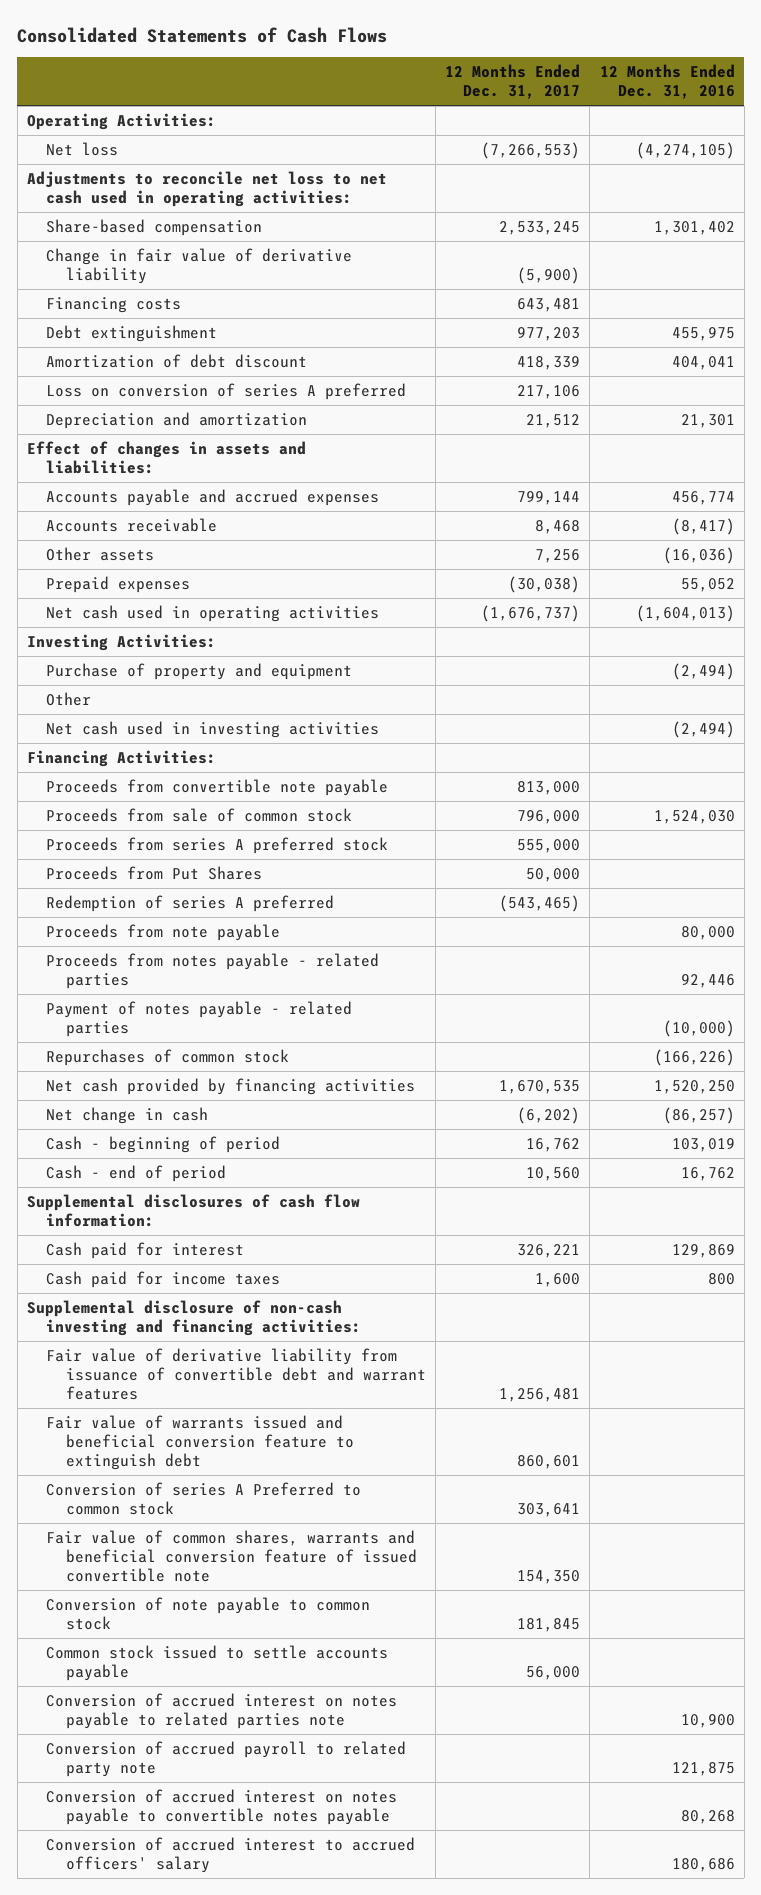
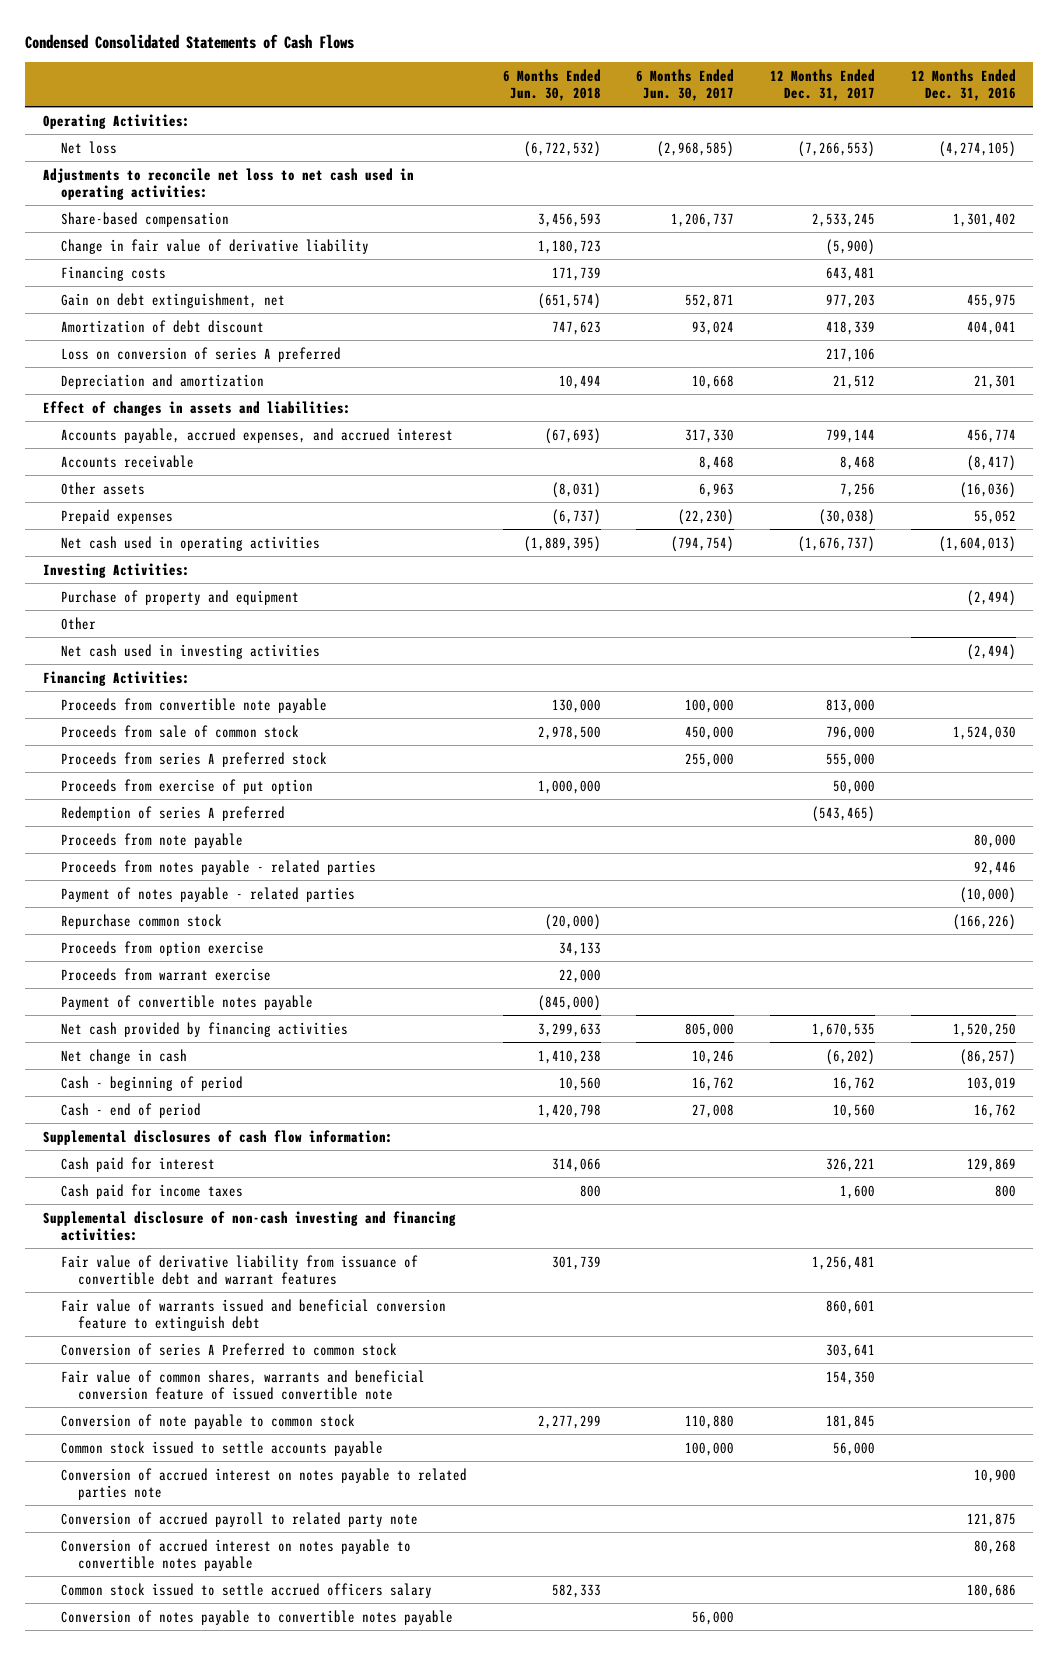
[17,26,388,43] Consolidated Statements of Cash Flows -> [25,33,355,49] Condensed Consolidated Statements of Cash Flows
none -> [502,68,601,101] 6 Months Ended Jun. 30, 2018
none -> [636,68,735,101] 6 Months Ended Jun. 30, 2017
[46,324,218,342] Debt extinguishment -> [60,292,285,308] Gain on debt extinguishment, net
[46,488,380,506] Accounts payable and accrued expenses -> [60,427,453,443] Accounts payable, accrued expenses, and accrued interest
[46,865,263,880] Proceeds from Put Shares -> none
none -> [60,778,313,794] Proceeds from exercise of put option
[46,1048,290,1066] Repurchases of common stock -> [60,913,222,929] Repurchase common stock
none -> [60,940,264,956] Proceeds from option exercise
none -> [60,967,271,981] Proceeds from warrant exercise
none -> [60,994,313,1010] Payment of convertible notes payable
[46,1836,416,1874] Conversion of accrued interest to accrued officers' salary -> [60,1582,432,1598] Common stock issued to settle accrued officers salary
none -> [60,1609,453,1625] Conversion of notes payable to convertible notes payable

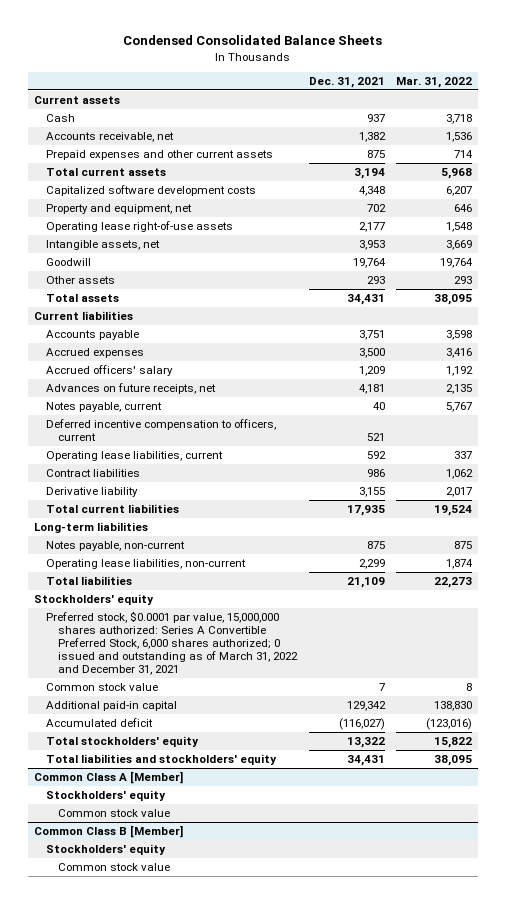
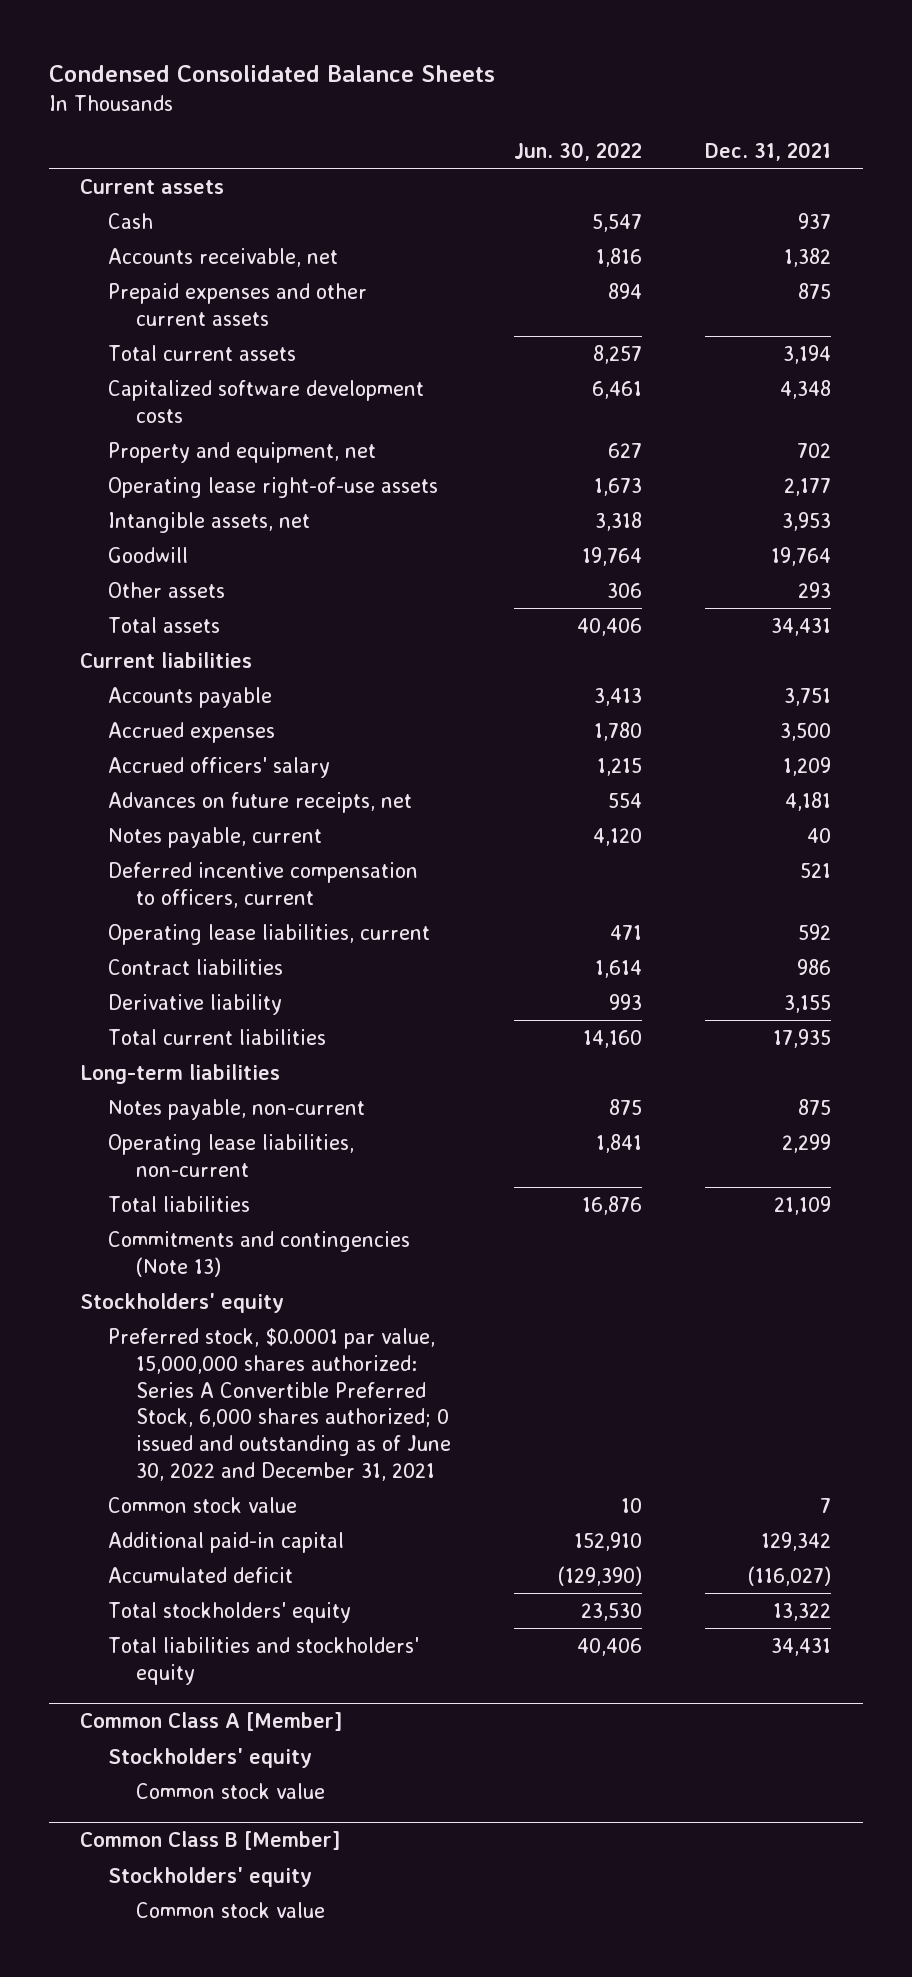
[396,76,473,88] Mar. 31, 2022 -> none
none -> [514,141,643,161] Jun. 30, 2022
none -> [108,1231,411,1277] Commitments and contingencies (Note 13)
[46,610,299,676] Preferred stock, $0.0001 par value, 15,000,000 shares authorized: Series A Convertible Preferred Stock, 6,000 shares authorized; 0 issued and outstanding as of March 31, 2022 and December 31, 2021 -> [108,1328,452,1481] Preferred stock, $0.0001 par value, 15,000,000 shares authorized: Series A Convertible Preferred Stock, 6,000 shares authorized; 0 issued and outstanding as of June 30, 2022 and December 31, 2021

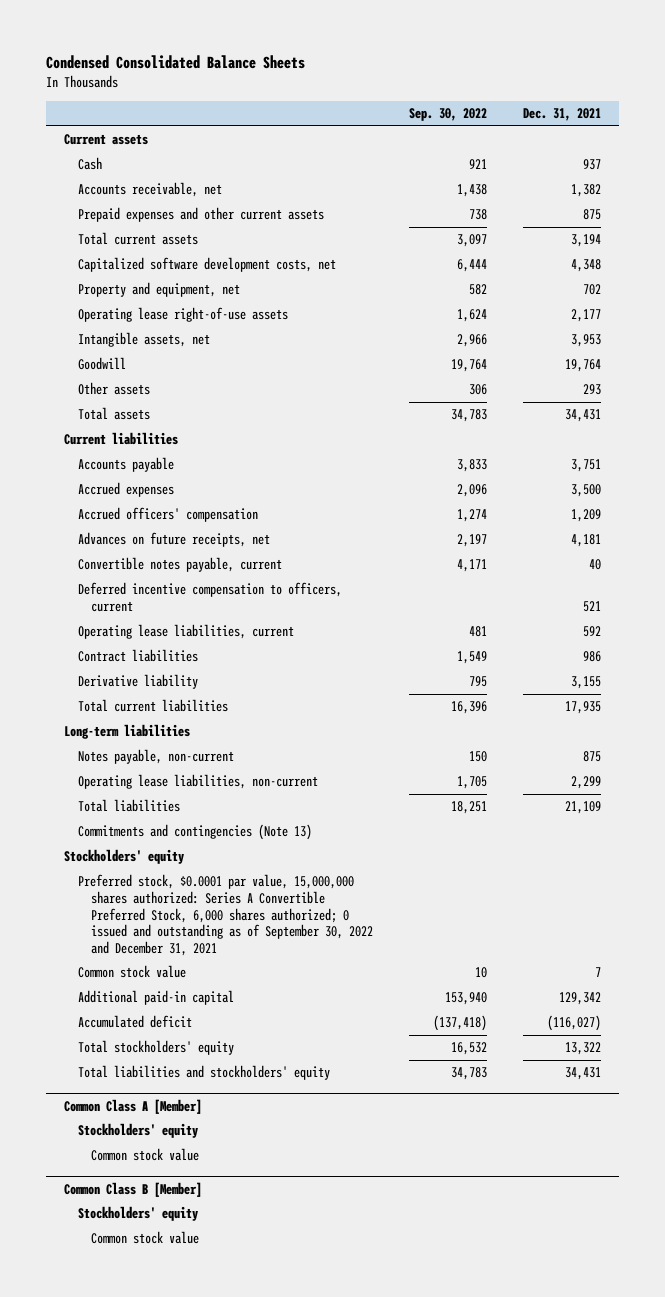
[514,141,643,161] Jun. 30, 2022 -> none
none -> [409,108,488,122] Sep. 30, 2022
[108,380,425,423] Capitalized software development costs -> [77,257,336,273] Capitalized software development costs, net
[108,757,331,779] Accrued officers' salary -> [77,507,258,523] Accrued officers' compensation
[108,827,323,849] Notes payable, current -> [77,557,282,573] Convertible notes payable, current
[108,1328,452,1481] Preferred stock, $0.0001 par value, 15,000,000 shares authorized: Series A Convertible Preferred Stock, 6,000 shares authorized; 0 issued and outstanding as of June 30, 2022 and December 31, 2021 -> [77,874,373,956] Preferred stock, $0.0001 par value, 15,000,000 shares authorized: Series A Convertible Preferred Stock, 6,000 shares authorized; 0 issued and outstanding as of September 30, 2022 and December 31, 2021

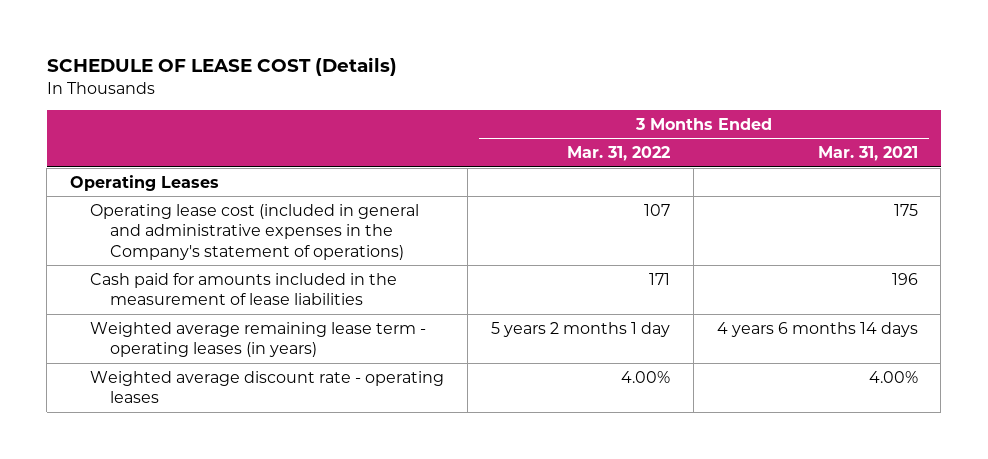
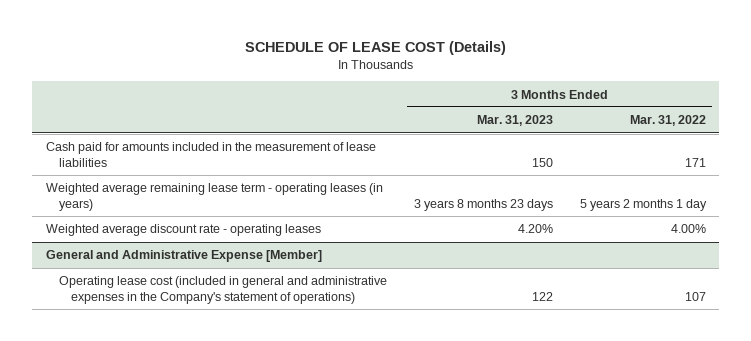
[817,146,918,162] Mar. 31, 2021 -> none
none -> [476,115,553,127] Mar. 31, 2023
[70,174,220,191] Operating Leases -> none
[90,203,420,260] Operating lease cost (included in general and administrative expenses in the Company's statement of operations) -> none
none -> [45,250,322,263] General and Administrative Expense [Member]
none -> [58,276,387,304] Operating lease cost (included in general and administrative expenses in the Company's statement of operations)

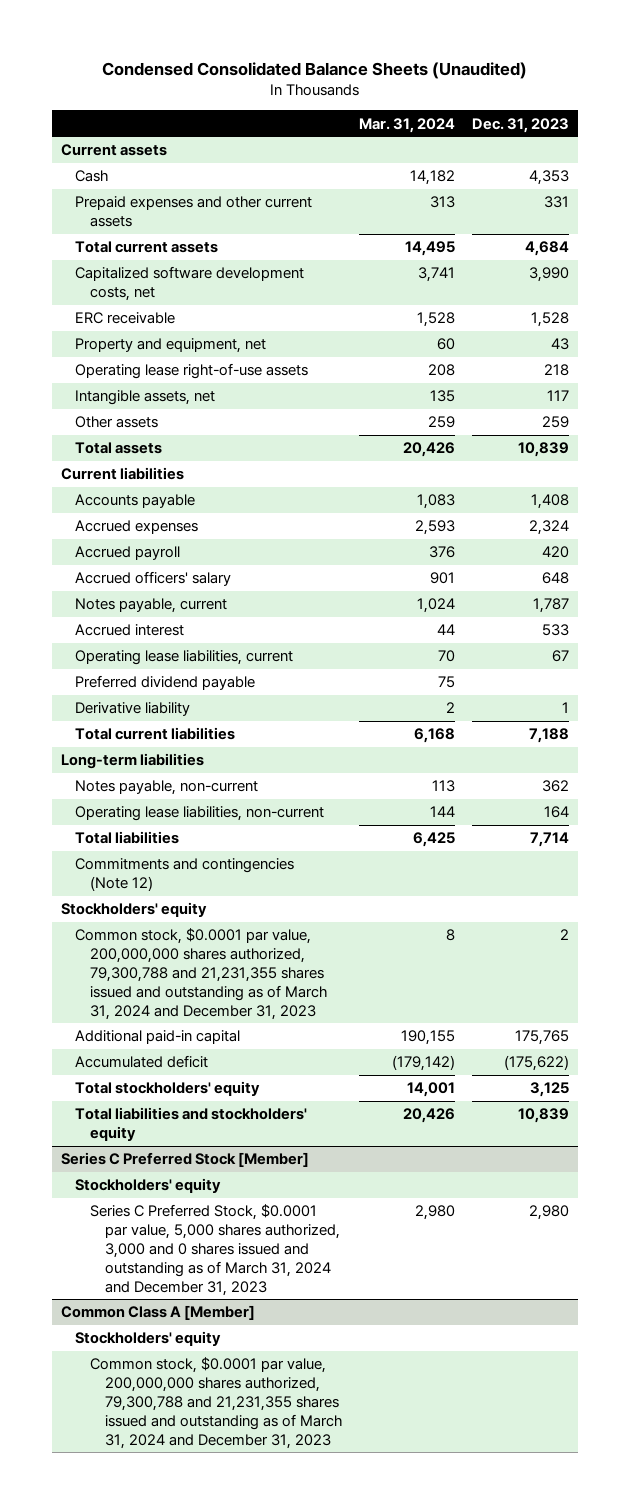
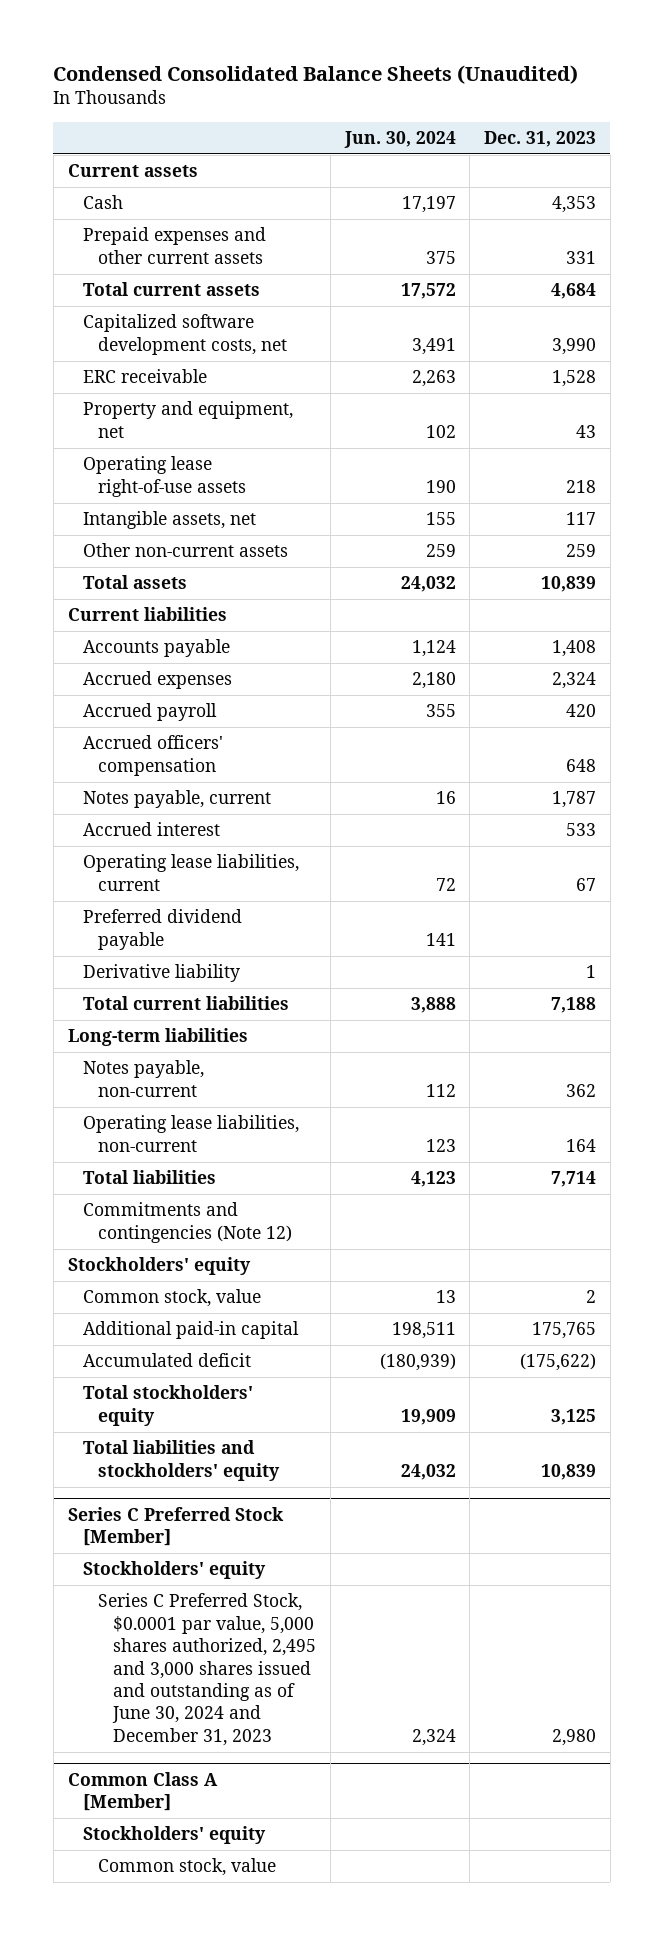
[358,117,455,133] Mar. 31, 2024 -> none
none -> [343,131,456,149] Jun. 30, 2024
[75,416,159,429] Other assets -> [82,543,288,558] Other non-current assets
[75,571,232,587] Accrued officers' salary -> [82,735,223,776] Accrued officers' compensation
[75,928,328,1020] Common stock, $0.0001 par value, 200,000,000 shares authorized, 79,300,788 and 21,231,355 shares issued and outstanding as of March 31, 2024 and December 31, 2023 -> [82,1289,261,1308] Common stock, value
[90,1204,340,1296] Series C Preferred Stock, $0.0001 par value, 5,000 shares authorized, 3,000 and 0 shares issued and outstanding as of March 31, 2024 and December 31, 2023 -> [98,1593,317,1746] Series C Preferred Stock, $0.0001 par value, 5,000 shares authorized, 2,495 and 3,000 shares issued and outstanding as of June 30, 2024 and December 31, 2023
[90,1357,342,1449] Common stock, $0.0001 par value, 200,000,000 shares authorized, 79,300,788 and 21,231,355 shares issued and outstanding as of March 31, 2024 and December 31, 2023 -> [98,1858,277,1877] Common stock, value

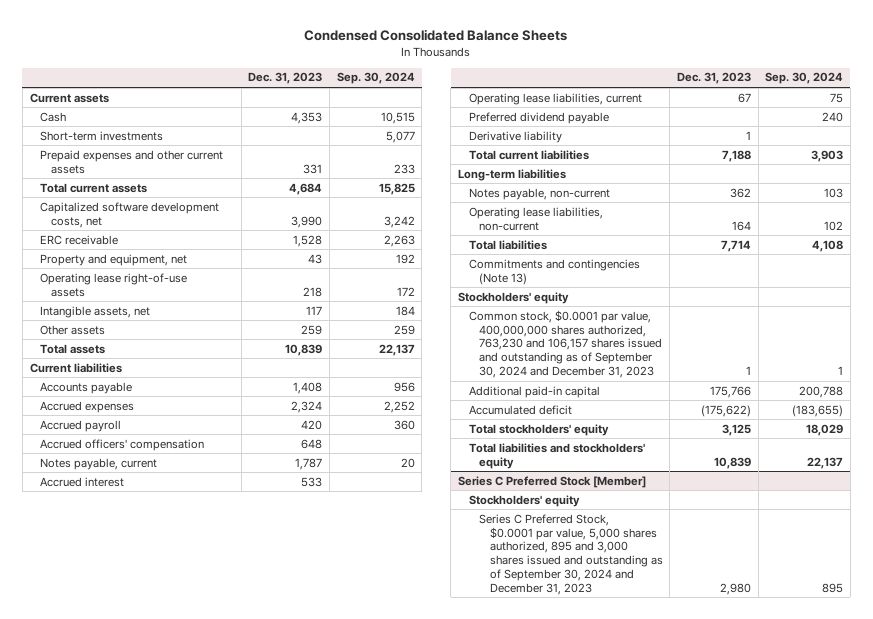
[53,64,579,84] Condensed Consolidated Balance Sheets (Unaudited) -> [304,29,568,42] Condensed Consolidated Balance Sheets
[343,131,456,149] Jun. 30, 2024 -> none
none -> [336,72,415,85] Sep. 30, 2024
none -> [40,130,164,141] Short-term investments
[82,543,288,558] Other non-current assets -> [40,324,106,335] Other assets
[82,1202,293,1243] Commitments and contingencies (Note 12) -> [468,258,640,285] Commitments and contingencies (Note 13)
[82,1289,261,1308] Common stock, value -> none
none -> [468,309,663,379] Common stock, $0.0001 par value, 400,000,000 shares authorized, 763,230 and 106,157 shares issued and outstanding as of September 30, 2024 and December 31, 2023
[531,1322,596,1340] 175,765 -> [709,385,751,398] 175,766
[67,1771,218,1812] Common Class A [Member] -> none
[82,1826,266,1845] Stockholders' equity -> none
[98,1858,277,1877] Common stock, value -> none
[98,1593,317,1746] Series C Preferred Stock, $0.0001 par value, 5,000 shares authorized, 2,495 and 3,000 shares issued and outstanding as of June 30, 2024 and December 31, 2023 -> [479,513,663,595] Series C Preferred Stock, $0.0001 par value, 5,000 shares authorized, 895 and 3,000 shares issued and outstanding as of September 30, 2024 and December 31, 2023

